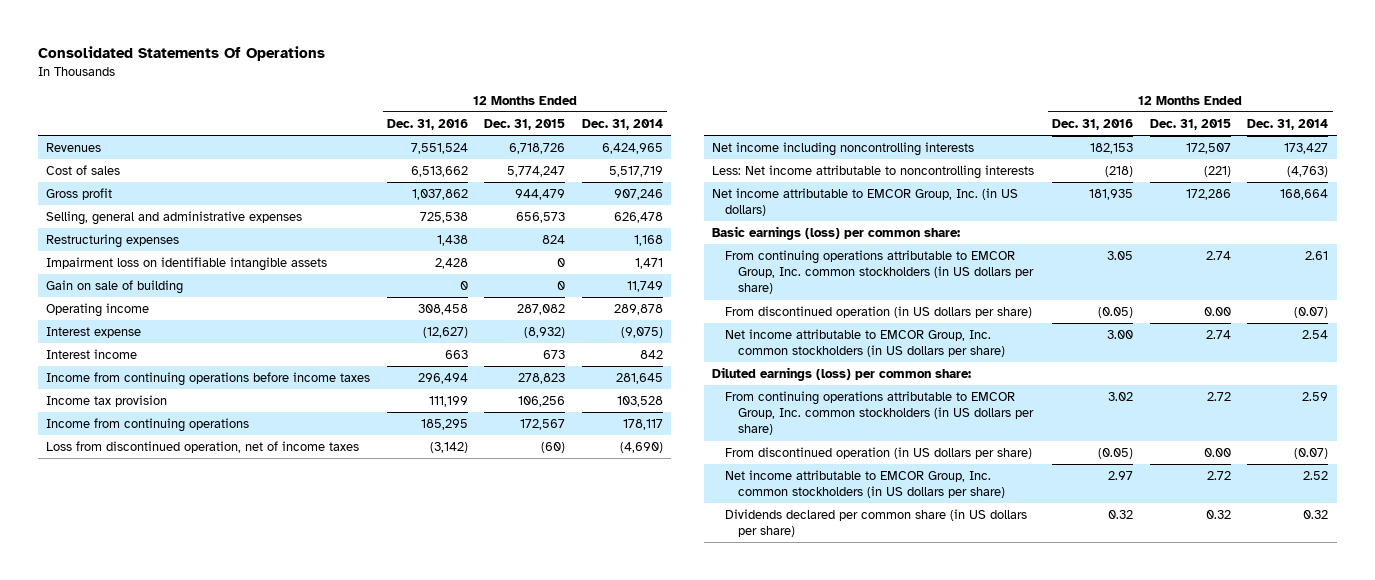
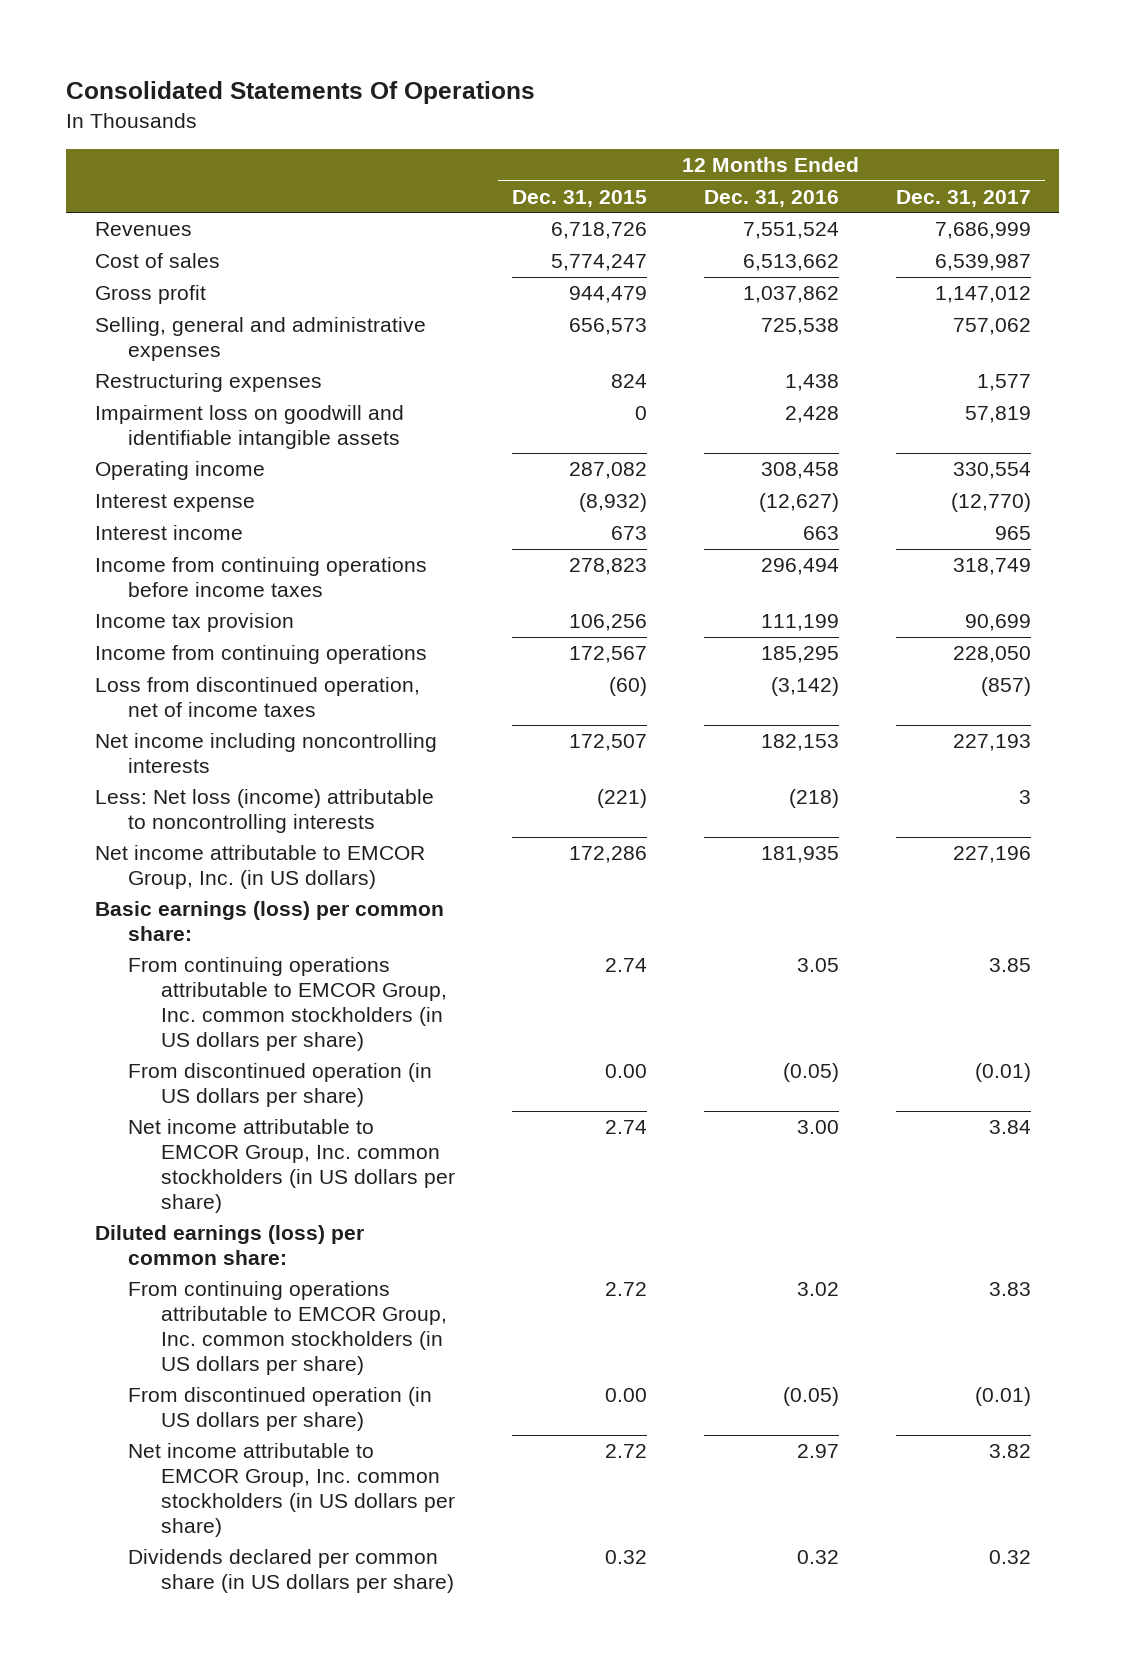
[581,119,663,131] Dec. 31, 2014 -> none
none -> [895,189,1031,207] Dec. 31, 2017
[46,280,184,295] Gain on sale of building -> none
[46,257,328,272] Impairment loss on identifiable intangible assets -> [94,405,404,449] Impairment loss on goodwill and identifiable intangible assets
[711,165,1034,180] Less: Net income attributable to noncontrolling interests -> [94,789,434,833] Less: Net loss (income) attributable to noncontrolling interests

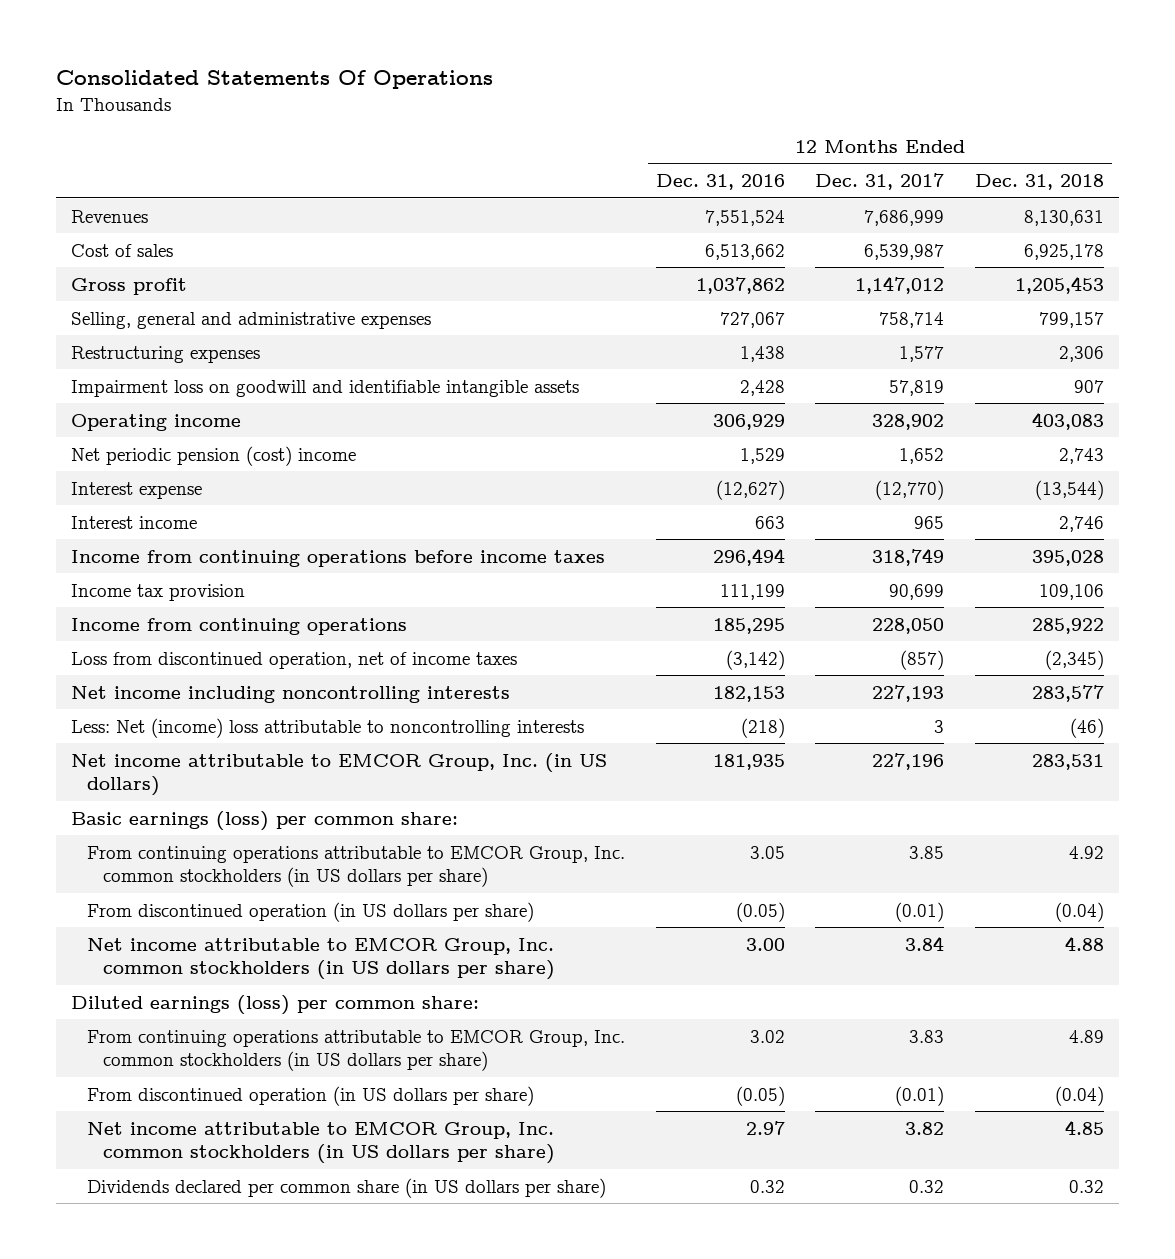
[512,189,648,207] Dec. 31, 2015 -> none
none -> [974,174,1104,191] Dec. 31, 2018
[760,318,839,336] 725,538 -> [719,311,785,328] 727,067
[952,318,1031,336] 757,062 -> [879,311,945,328] 758,714
[760,462,839,480] 308,458 -> [712,413,785,430] 306,929
[952,462,1031,480] 330,554 -> [872,413,945,430] 328,902
none -> [70,445,356,466] Net periodic pension (cost) income
[94,789,434,833] Less: Net loss (income) attributable to noncontrolling interests -> [70,717,584,738] Less: Net (income) loss attributable to noncontrolling interests

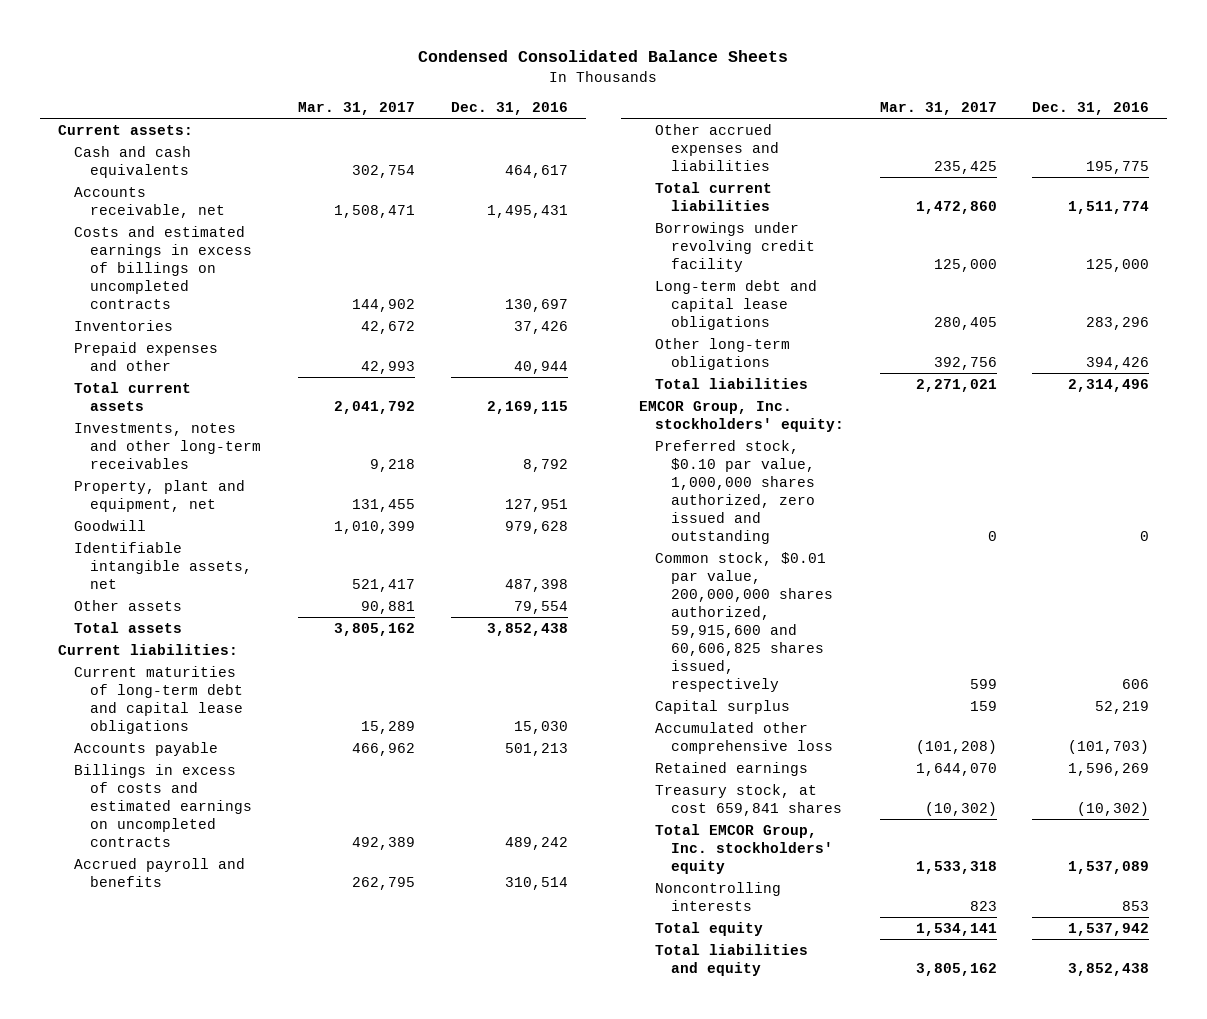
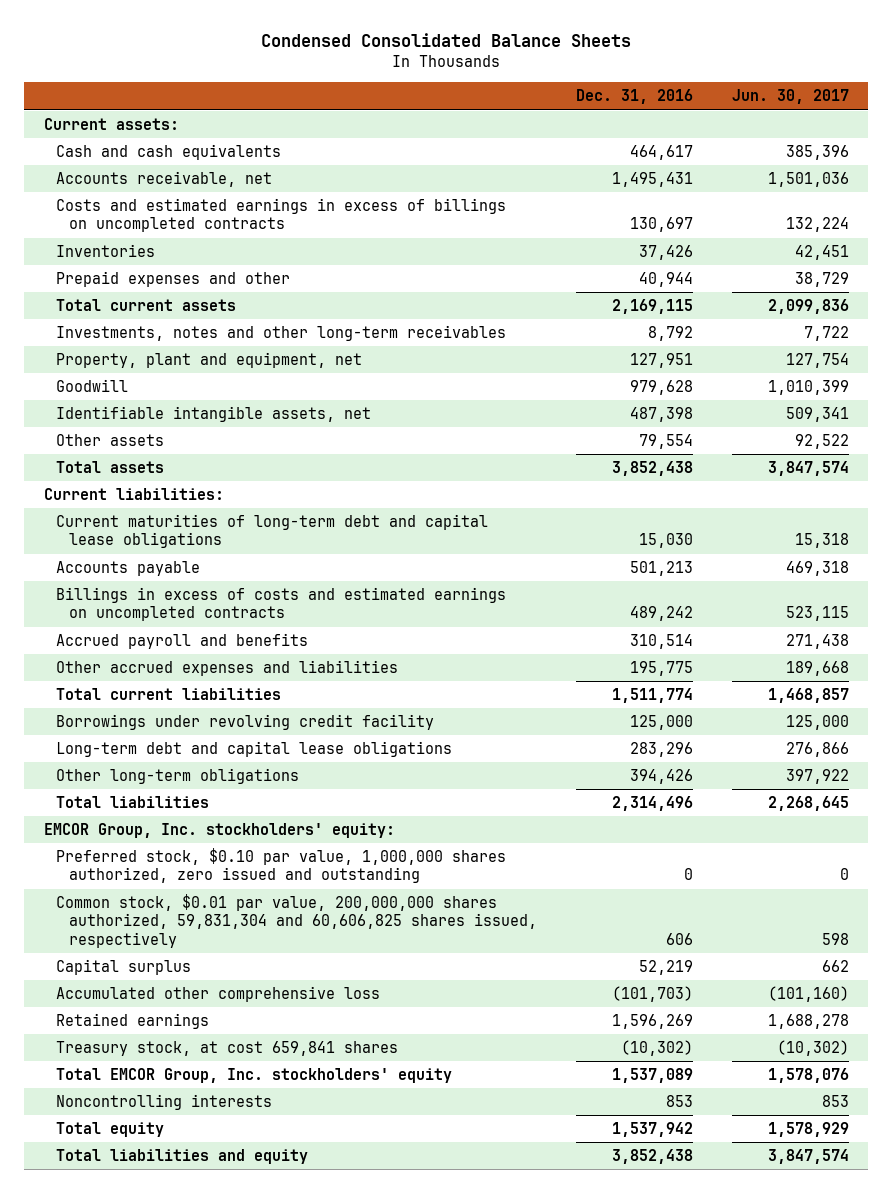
[298,101,416,115] Mar. 31, 2017 -> none
none -> [731,89,849,105] Jun. 30, 2017
[655,551,833,692] Common stock, $0.01 par value, 200,000,000 shares authorized, 59,915,600 and 60,606,825 shares issued, respectively -> [56,894,538,948] Common stock, $0.01 par value, 200,000,000 shares authorized, 59,831,304 and 60,606,825 shares issued, respectively

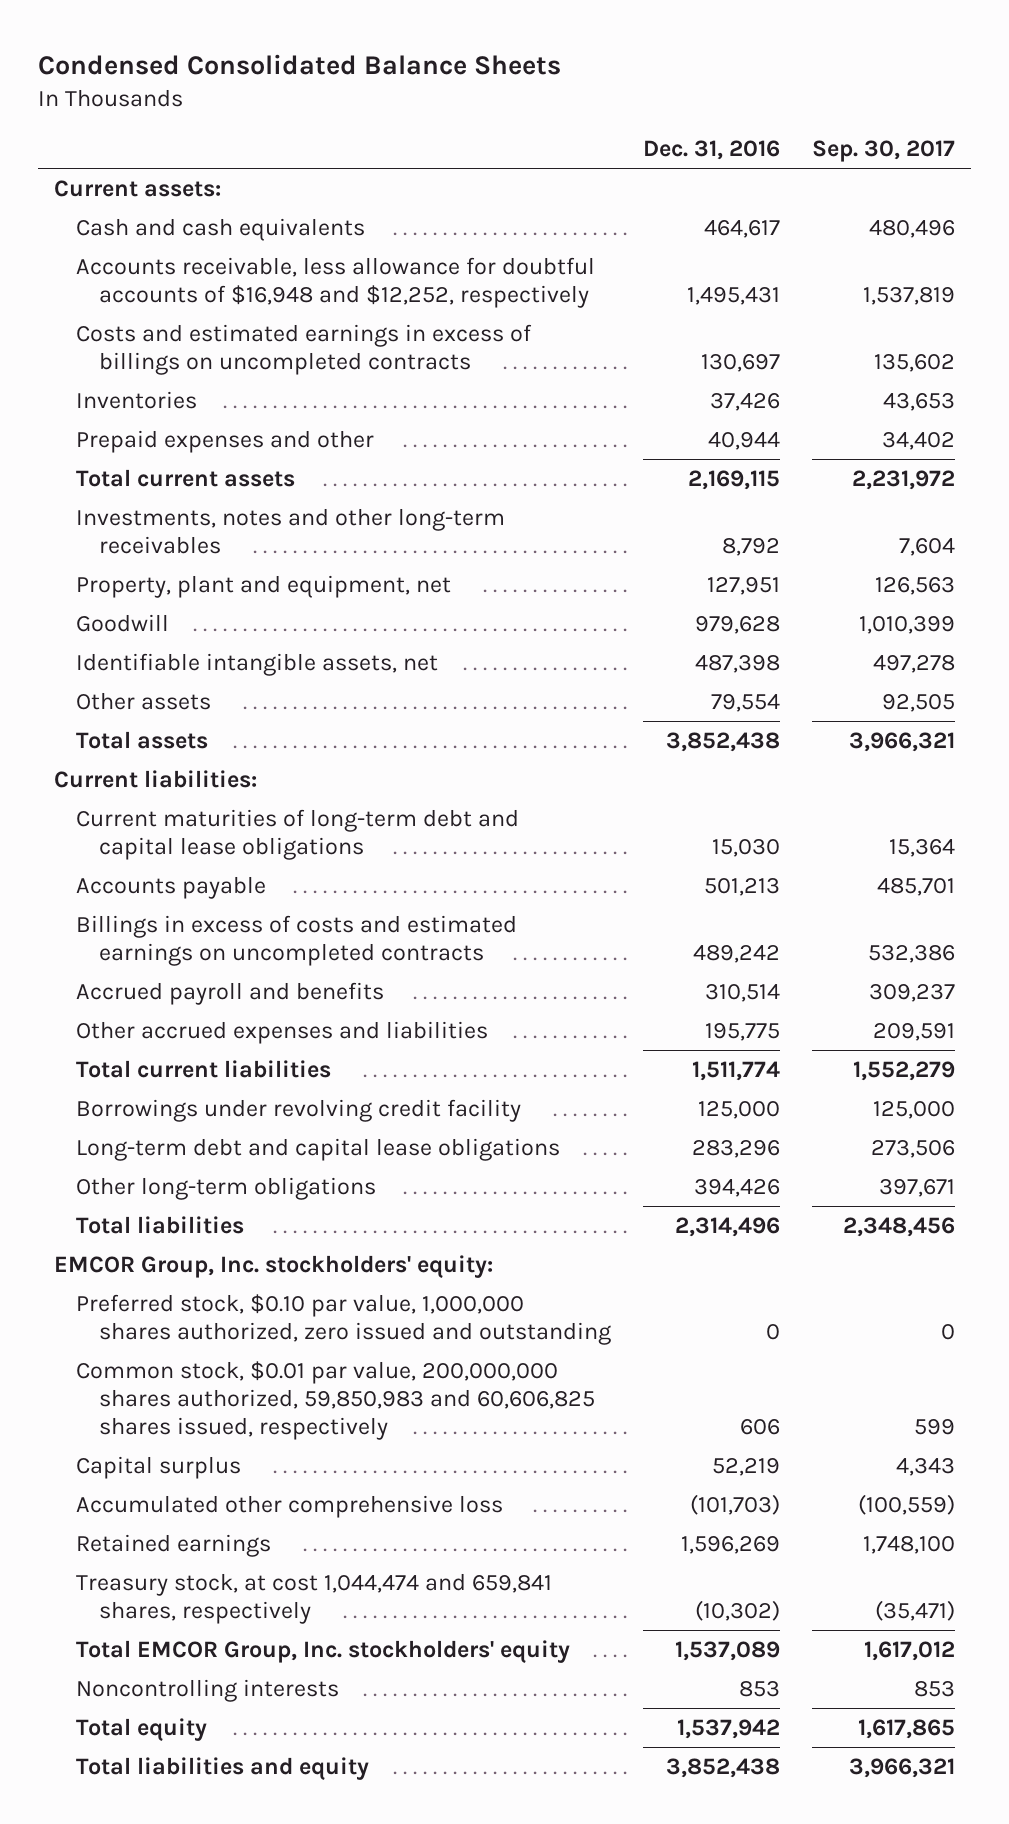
[731,89,849,105] Jun. 30, 2017 -> none
none -> [812,140,956,163] Sep. 30, 2017
[56,171,273,188] Accounts receivable, net -> [76,256,596,308] Accounts receivable, less allowance for doubtful accounts of $16,948 and $12,252, respectively
[56,894,538,948] Common stock, $0.01 par value, 200,000,000 shares authorized, 59,831,304 and 60,606,825 shares issued, respectively -> [76,1360,595,1440] Common stock, $0.01 par value, 200,000,000 shares authorized, 59,850,983 and 60,606,825 shares issued, respectively
[56,1041,399,1057] Treasury stock, at cost 659,841 shares -> [76,1572,553,1624] Treasury stock, at cost 1,044,474 and 659,841 shares, respectively

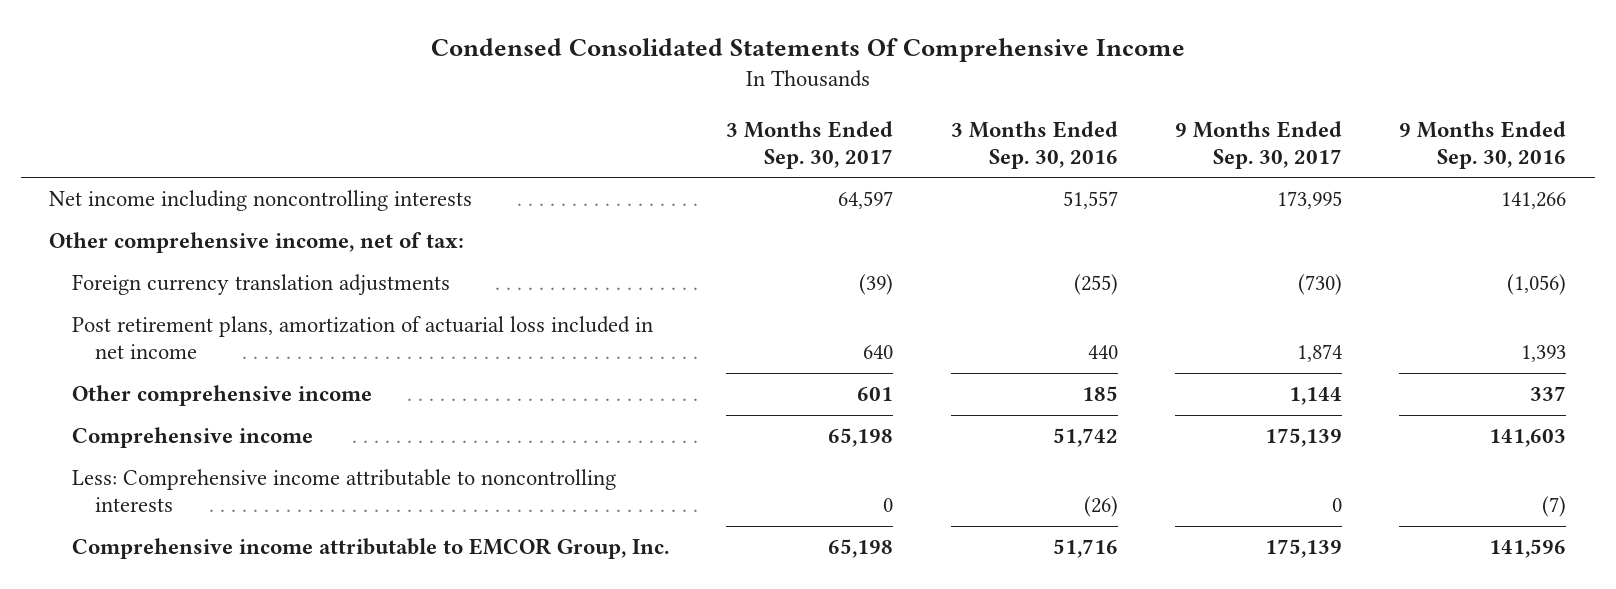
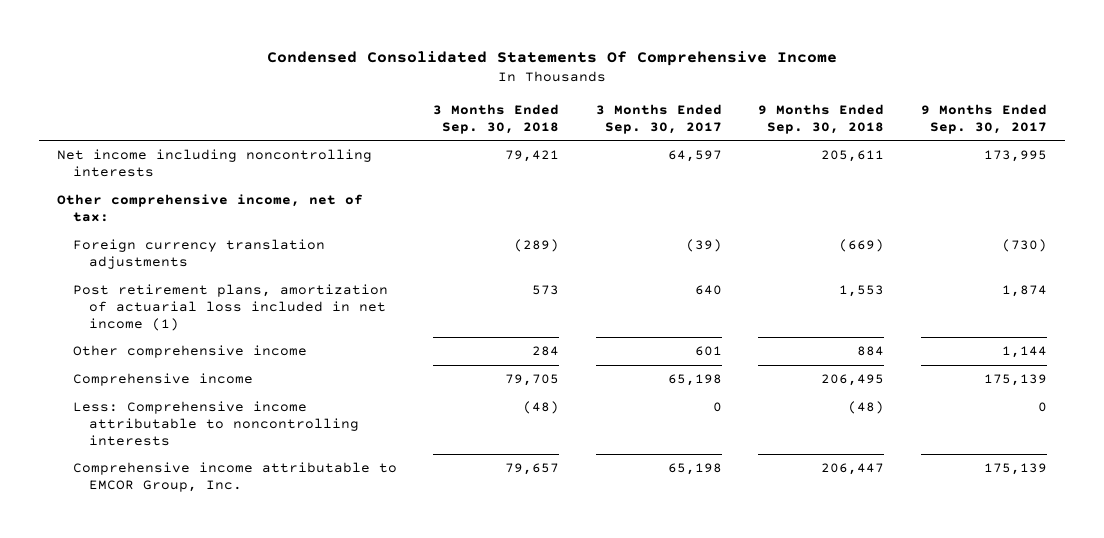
[950,120,1118,169] 3 Months Ended Sep. 30, 2016 -> none
[1399,120,1567,169] 9 Months Ended Sep. 30, 2016 -> none
none -> [433,104,560,134] 3 Months Ended Sep. 30, 2018
none -> [758,104,885,134] 9 Months Ended Sep. 30, 2018
[72,316,654,360] Post retirement plans, amortization of actuarial loss included in net income -> [73,284,389,331] Post retirement plans, amortization of actuarial loss included in net income (1)

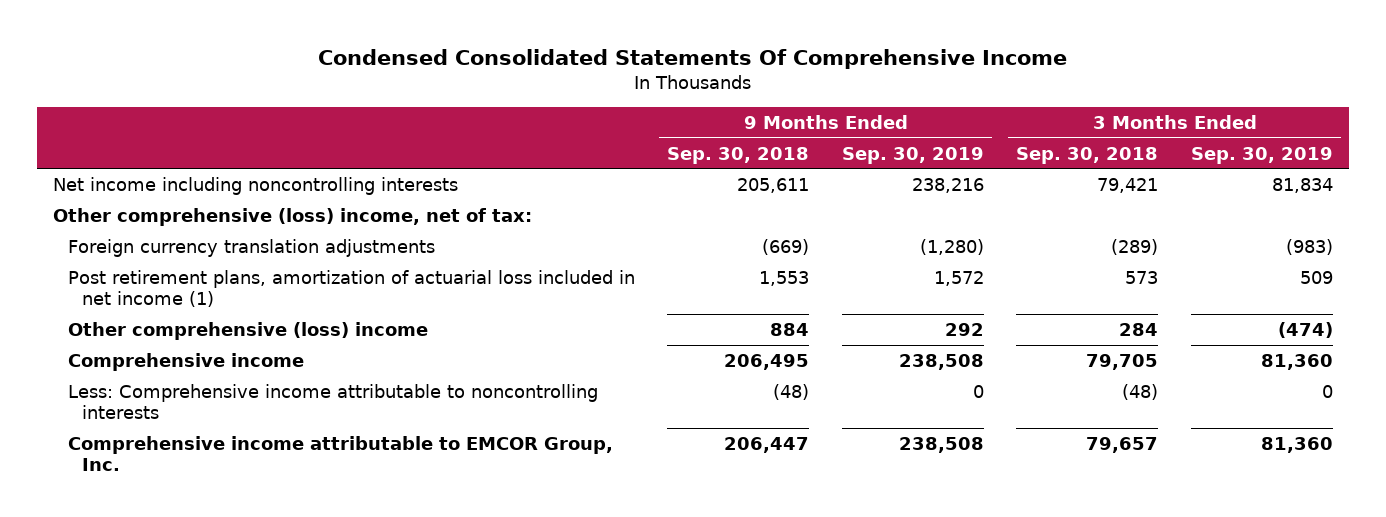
[595,104,722,134] 3 Months Ended Sep. 30, 2017 -> none
[920,104,1047,134] 9 Months Ended Sep. 30, 2017 -> none
none -> [841,146,984,164] Sep. 30, 2019
none -> [1191,146,1334,164] Sep. 30, 2019
[57,194,364,222] Other comprehensive income, net of tax: -> [53,207,533,226] Other comprehensive (loss) income, net of tax:
[73,345,308,359] Other comprehensive income -> [67,321,428,340] Other comprehensive (loss) income

